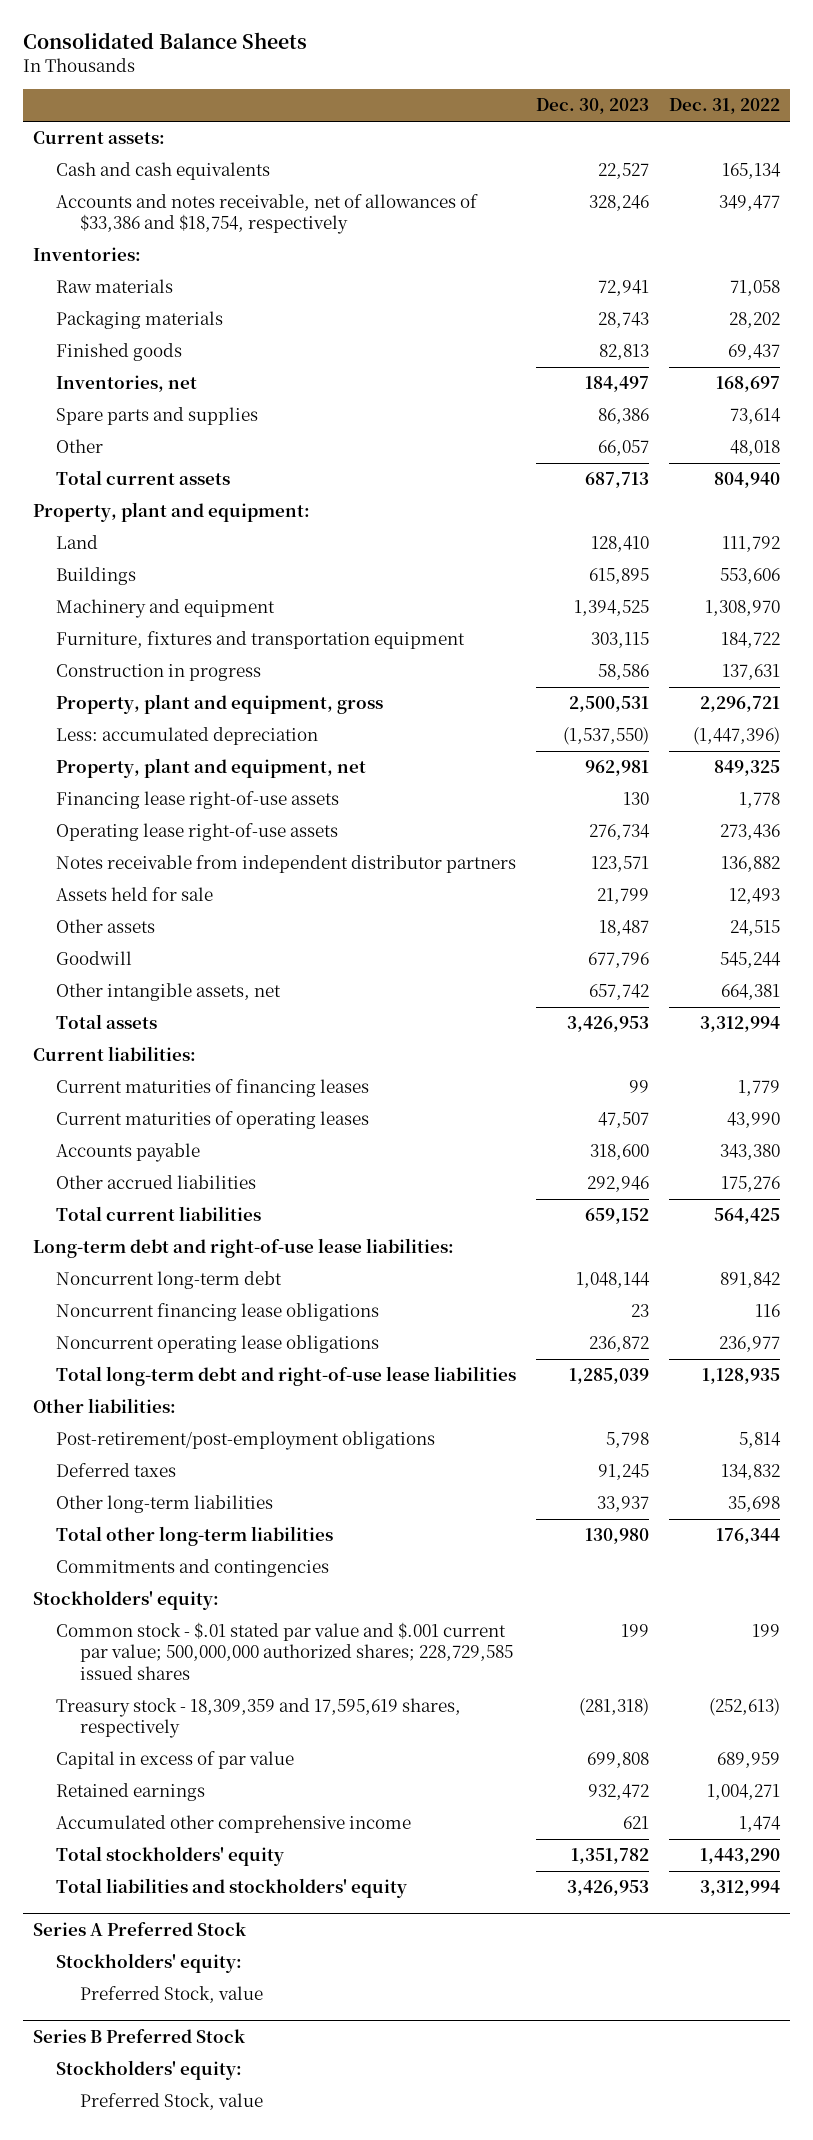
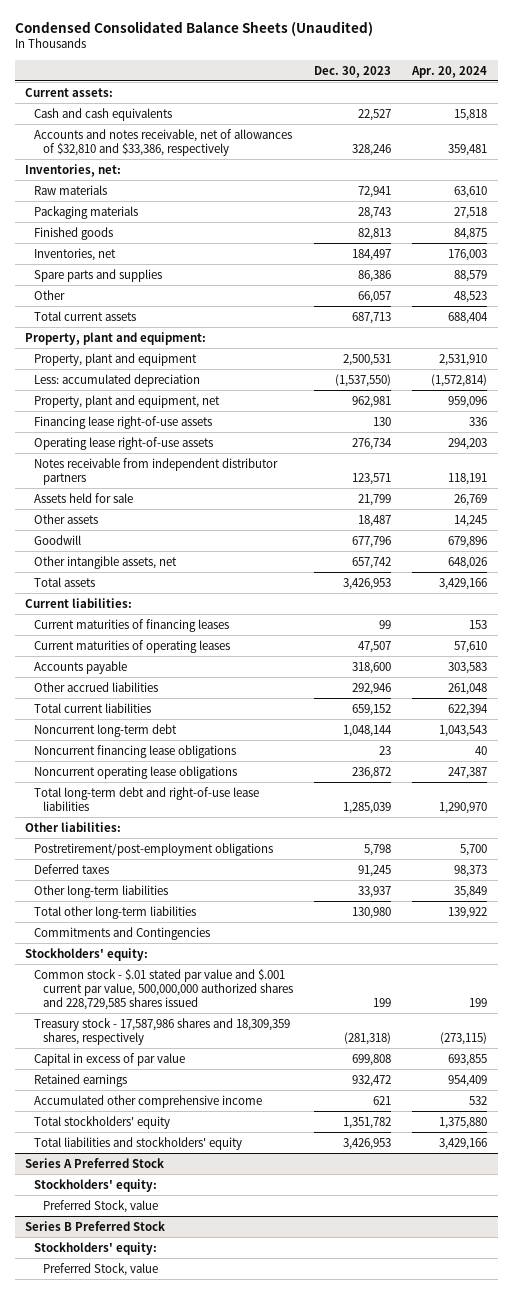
[22,32,307,50] Consolidated Balance Sheets -> [14,20,373,36] Condensed Consolidated Balance Sheets (Unaudited)
[669,98,781,115] Dec. 31, 2022 -> none
none -> [411,65,488,78] Apr. 20, 2024
[56,194,479,235] Accounts and notes receivable, net of allowances of $33,386 and $18,754, respectively -> [33,128,292,156] Accounts and notes receivable, net of allowances of $32,810 and $33,386, respectively
[32,247,141,262] Inventories: -> [25,163,122,177] Inventories, net:
[56,535,99,550] Land -> none
[56,567,137,586] Buildings -> none
[56,599,276,619] Machinery and equipment -> none
[56,631,466,650] Furniture, fixtures and transportation equipment -> none
[56,664,262,682] Construction in progress -> none
[56,694,384,715] Property, plant and equipment, gross -> [33,352,197,366] Property, plant and equipment
[32,1238,454,1259] Long-term debt and right-of-use lease liabilities: -> none
[56,1431,436,1451] Post-retirement/post-employment obligations -> [33,842,273,856] Postretirement/post-employment obligations
[56,1559,330,1578] Commitments and contingencies -> [33,926,210,940] Commitments and Contingencies
[56,1622,513,1680] Common stock - $.01 stated par value and $.001 current par value; 500,000,000 authorized shares; 228,729,585 issued shares -> [33,968,293,1010] Common stock - $.01 stated par value and $.001 current par value, 500,000,000 authorized shares and 228,729,585 shares issued
[56,1698,462,1739] Treasury stock - 18,309,359 and 17,595,619 shares, respectively -> [33,1017,290,1045] Treasury stock - 17,587,986 shares and 18,309,359 shares, respectively

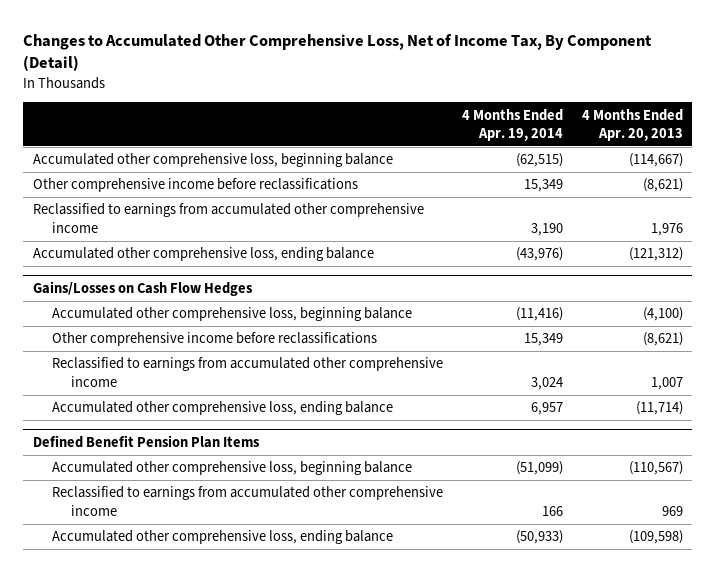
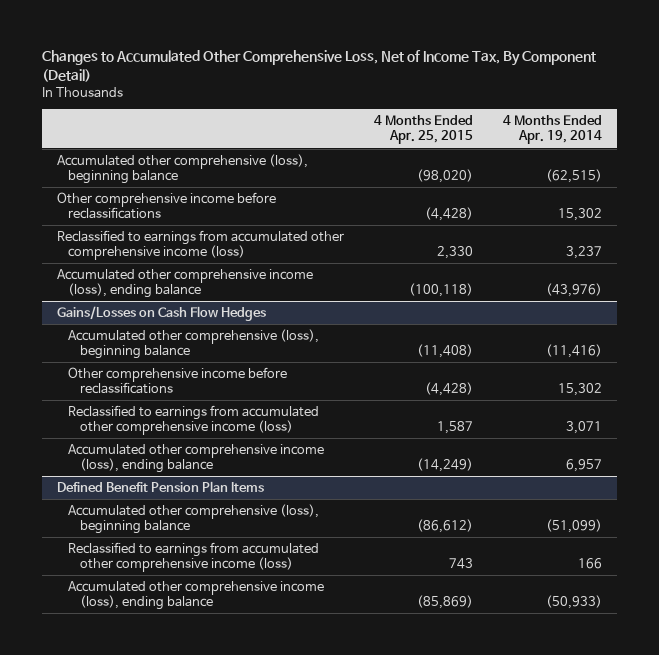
[581,108,683,141] 4 Months Ended Apr. 20, 2013 -> none
none -> [373,115,473,145] 4 Months Ended Apr. 25, 2015
[32,153,393,168] Accumulated other comprehensive loss, beginning balance -> [56,154,308,185] Accumulated other comprehensive (loss), beginning balance
[523,179,563,193] 15,349 -> [557,208,602,222] 15,302
[32,203,424,233] Reclassified to earnings from accumulated other comprehensive income -> [56,230,344,261] Reclassified to earnings from accumulated other comprehensive income (loss)
[530,222,563,236] 3,190 -> [565,246,602,260] 3,237
[32,247,374,262] Accumulated other comprehensive loss, ending balance -> [56,269,313,299] Accumulated other comprehensive income (loss), ending balance
[52,307,413,322] Accumulated other comprehensive loss, beginning balance -> [68,329,320,360] Accumulated other comprehensive (loss), beginning balance
[523,333,563,347] 15,349 -> [557,383,602,397] 15,302
[52,357,444,387] Reclassified to earnings from accumulated other comprehensive income -> [68,405,320,436] Reclassified to earnings from accumulated other comprehensive income (loss)
[530,376,563,390] 3,024 -> [565,421,602,435] 3,071
[52,401,394,416] Accumulated other comprehensive loss, ending balance -> [68,444,325,474] Accumulated other comprehensive income (loss), ending balance
[52,461,413,476] Accumulated other comprehensive loss, beginning balance -> [68,504,320,535] Accumulated other comprehensive (loss), beginning balance
[52,486,444,516] Reclassified to earnings from accumulated other comprehensive income -> [68,542,320,573] Reclassified to earnings from accumulated other comprehensive income (loss)
[52,530,394,545] Accumulated other comprehensive loss, ending balance -> [68,581,325,611] Accumulated other comprehensive income (loss), ending balance

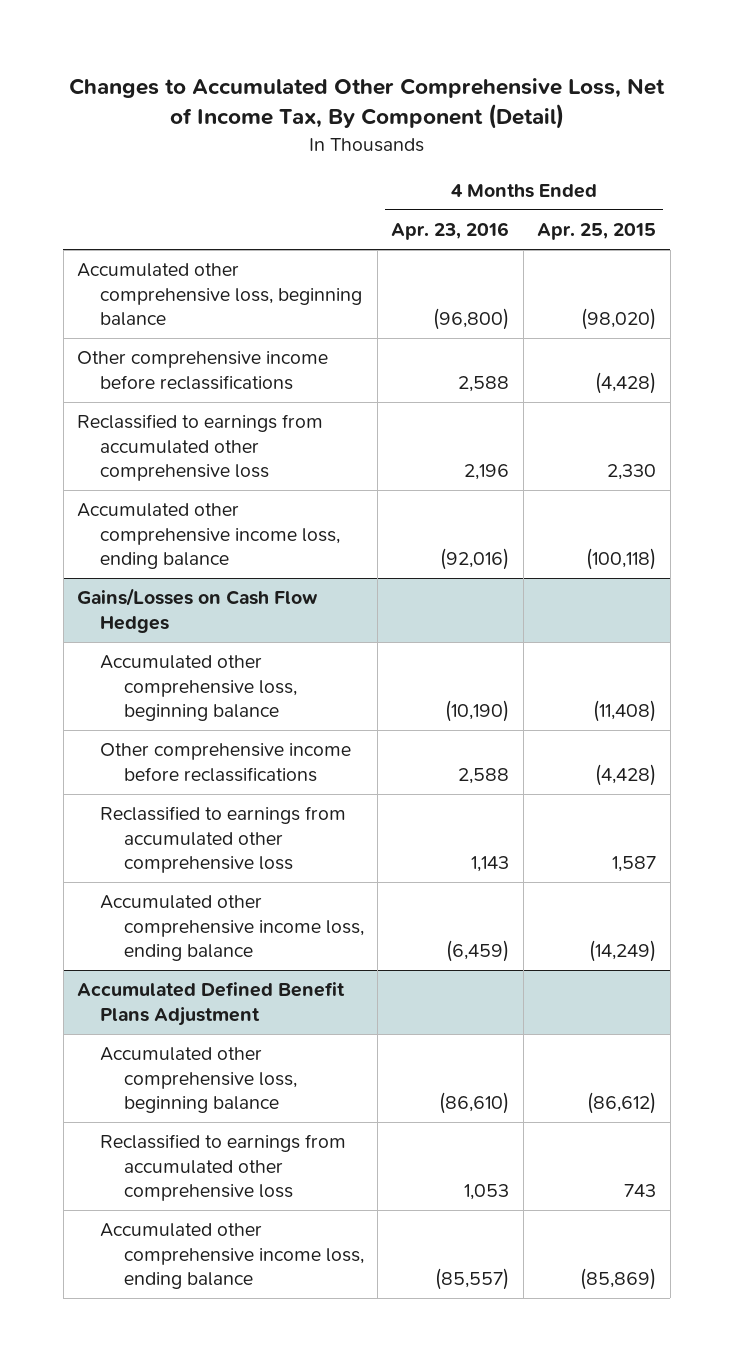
[502,115,602,145] 4 Months Ended Apr. 19, 2014 -> none
none -> [391,222,510,241] Apr. 23, 2016
[56,154,308,185] Accumulated other comprehensive (loss), beginning balance -> [77,263,363,327] Accumulated other comprehensive loss, beginning balance
[56,230,344,261] Reclassified to earnings from accumulated other comprehensive income (loss) -> [77,414,324,482] Reclassified to earnings from accumulated other comprehensive loss
[56,269,313,299] Accumulated other comprehensive income (loss), ending balance -> [77,503,341,570] Accumulated other comprehensive income loss, ending balance
[68,329,320,360] Accumulated other comprehensive (loss), beginning balance -> [100,655,297,722] Accumulated other comprehensive loss, beginning balance
[68,405,320,436] Reclassified to earnings from accumulated other comprehensive income (loss) -> [100,806,347,874] Reclassified to earnings from accumulated other comprehensive loss
[68,444,325,474] Accumulated other comprehensive income (loss), ending balance -> [100,895,364,962] Accumulated other comprehensive income loss, ending balance
[56,481,264,493] Defined Benefit Pension Plan Items -> [77,982,346,1026] Accumulated Defined Benefit Plans Adjustment
[68,504,320,535] Accumulated other comprehensive (loss), beginning balance -> [100,1047,297,1114] Accumulated other comprehensive loss, beginning balance
[68,542,320,573] Reclassified to earnings from accumulated other comprehensive income (loss) -> [100,1134,347,1202] Reclassified to earnings from accumulated other comprehensive loss
[68,581,325,611] Accumulated other comprehensive income (loss), ending balance -> [100,1223,364,1290] Accumulated other comprehensive income loss, ending balance

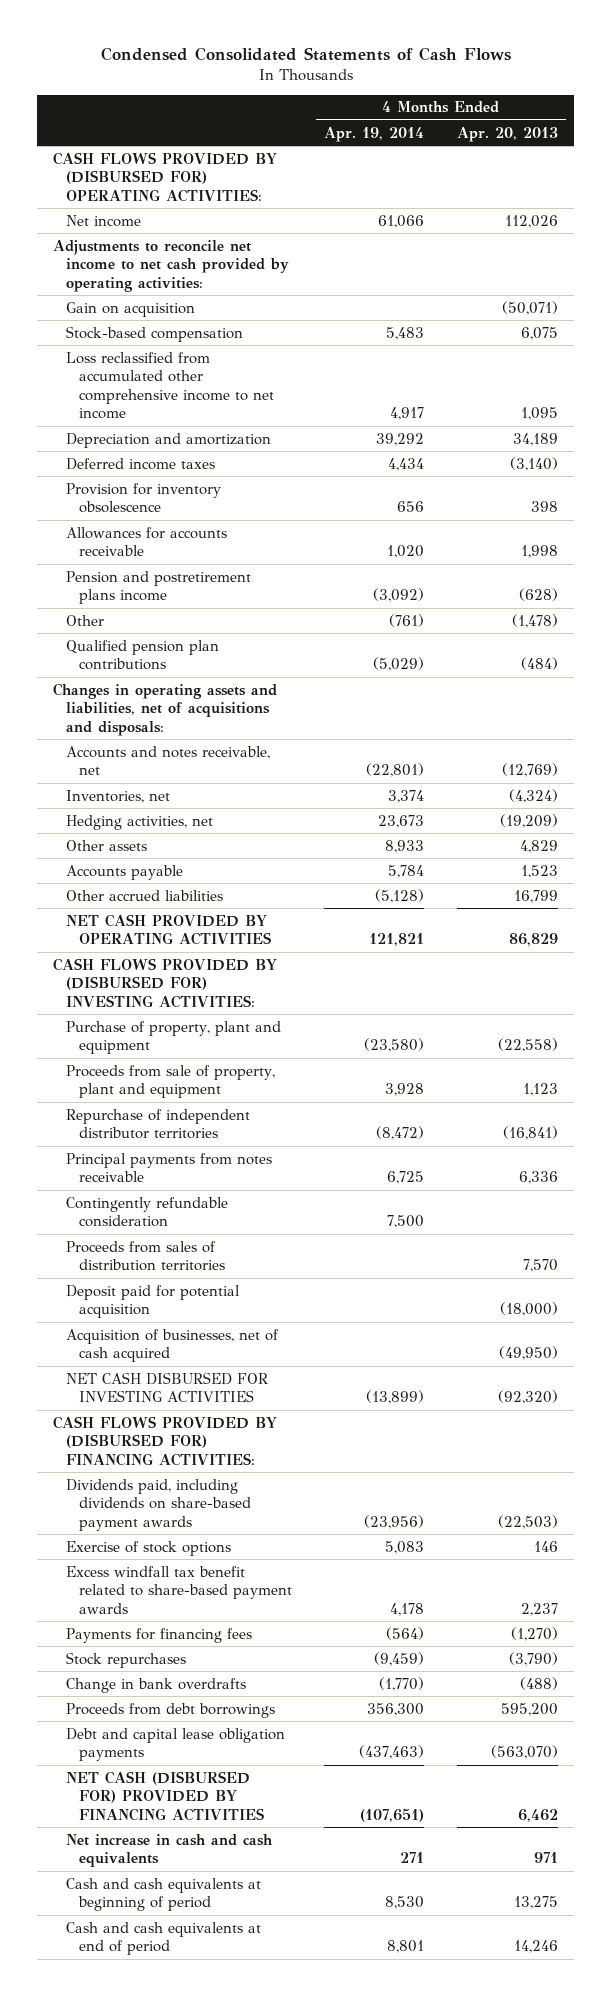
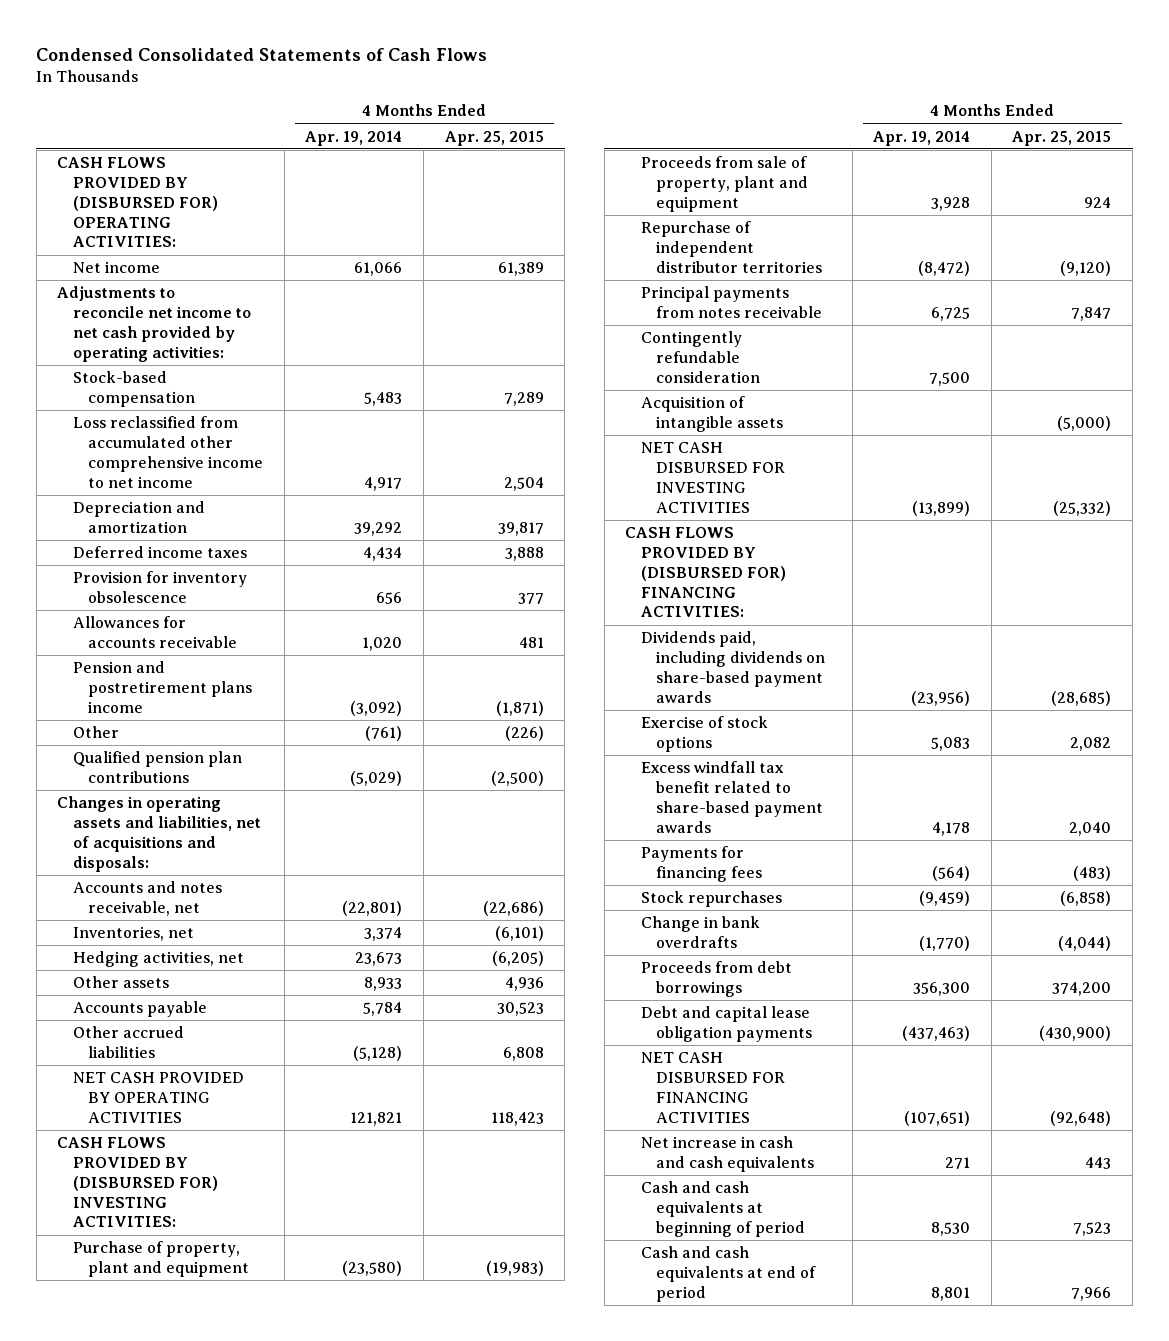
[456,126,558,142] Apr. 20, 2013 -> none
none -> [444,130,544,146] Apr. 25, 2015
[66,301,196,317] Gain on acquisition -> none
[66,1240,225,1272] Proceeds from sales of distribution territories -> none
[66,1284,241,1319] Deposit paid for potential acquisition -> none
[66,1328,280,1363] Acquisition of businesses, net of cash acquired -> none
none -> [640,396,784,432] Acquisition of intangible assets
[66,1770,264,1821] NET CASH (DISBURSED FOR) PROVIDED BY FINANCING ACTIVITIES -> [640,1052,786,1123] NET CASH DISBURSED FOR FINANCING ACTIVITIES

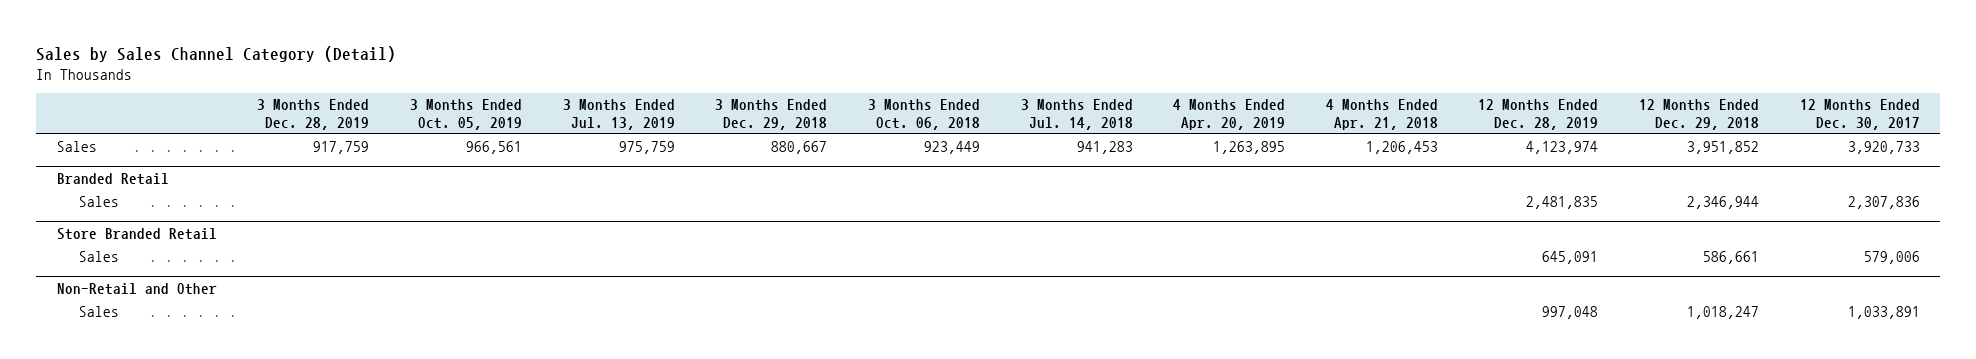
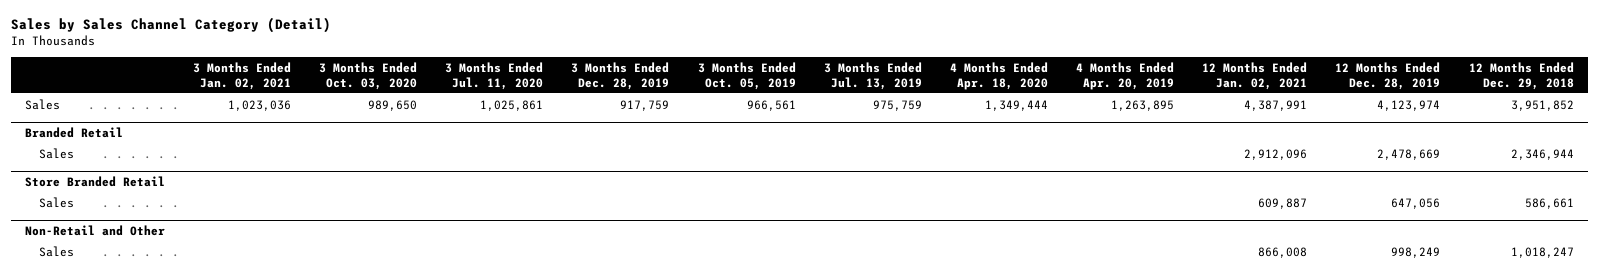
[715,99,828,131] 3 Months Ended Dec. 29, 2018 -> none
[867,99,980,131] 3 Months Ended Oct. 06, 2018 -> none
[1020,99,1133,131] 3 Months Ended Jul. 14, 2018 -> none
[1325,99,1438,131] 4 Months Ended Apr. 21, 2018 -> none
[1799,99,1920,131] 12 Months Ended Dec. 30, 2017 -> none
none -> [193,61,292,90] 3 Months Ended Jan. 02, 2021
none -> [319,61,418,90] 3 Months Ended Oct. 03, 2020
none -> [445,61,544,90] 3 Months Ended Jul. 11, 2020
none -> [949,61,1048,90] 4 Months Ended Apr. 18, 2020
none -> [1202,61,1308,90] 12 Months Ended Jan. 02, 2021
[1526,196,1599,210] 2,481,835 -> [1377,148,1441,160] 2,478,669
[1542,251,1599,265] 645,091 -> [1391,197,1441,209] 647,056
[1542,306,1599,320] 997,048 -> [1391,246,1441,258] 998,249

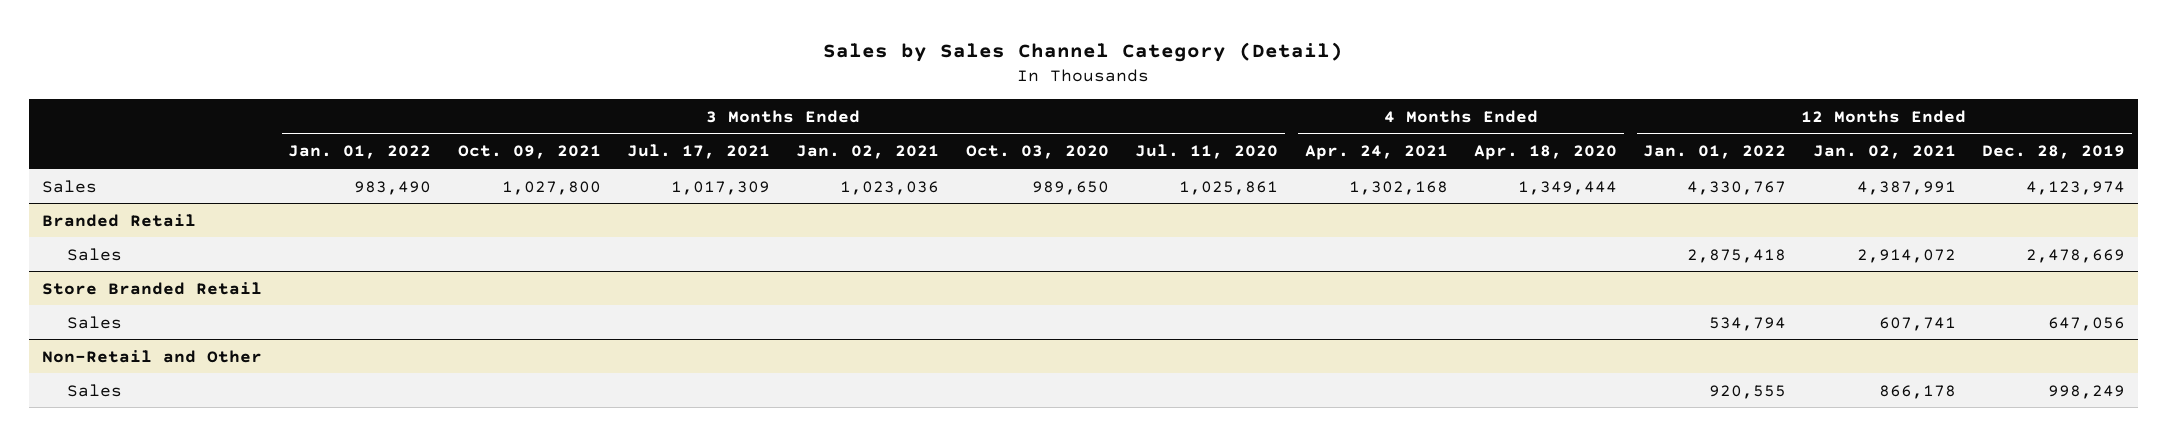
[571,61,670,90] 3 Months Ended Dec. 28, 2019 -> none
[697,61,796,90] 3 Months Ended Oct. 05, 2019 -> none
[823,61,922,90] 3 Months Ended Jul. 13, 2019 -> none
[1076,61,1175,90] 4 Months Ended Apr. 20, 2019 -> none
[1468,61,1574,90] 12 Months Ended Dec. 29, 2018 -> none
none -> [288,145,432,160] Jan. 01, 2022
none -> [457,145,601,160] Oct. 09, 2021
none -> [626,144,770,160] Jul. 17, 2021
none -> [1304,145,1448,161] Apr. 24, 2021
none -> [1643,145,1787,160] Jan. 01, 2022
[1244,148,1308,160] 2,912,096 -> [1856,248,1956,263] 2,914,072
[1258,197,1308,209] 609,887 -> [1878,316,1956,331] 607,741
[1258,246,1308,258] 866,008 -> [1878,384,1956,399] 866,178

